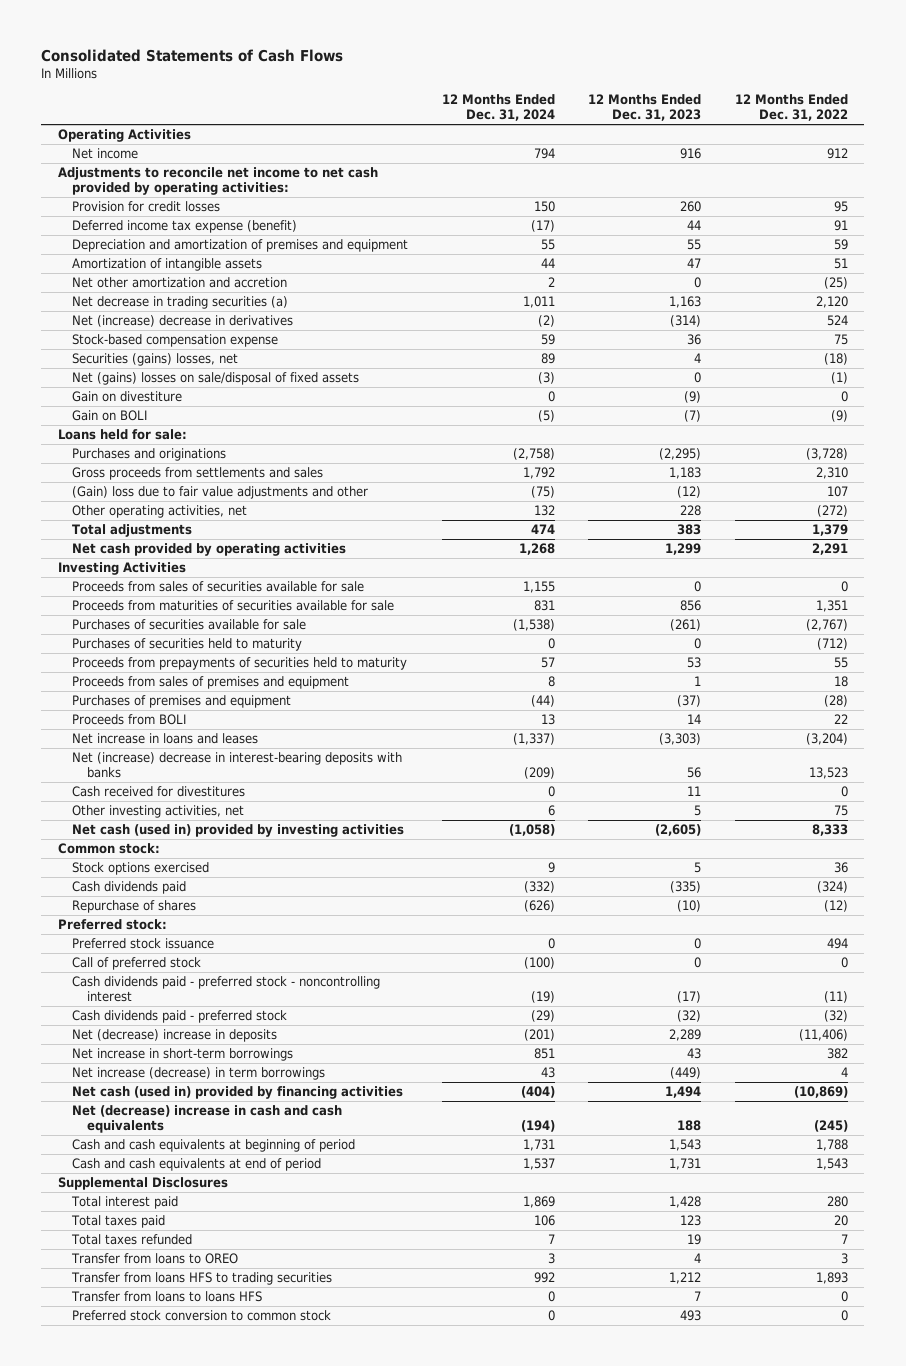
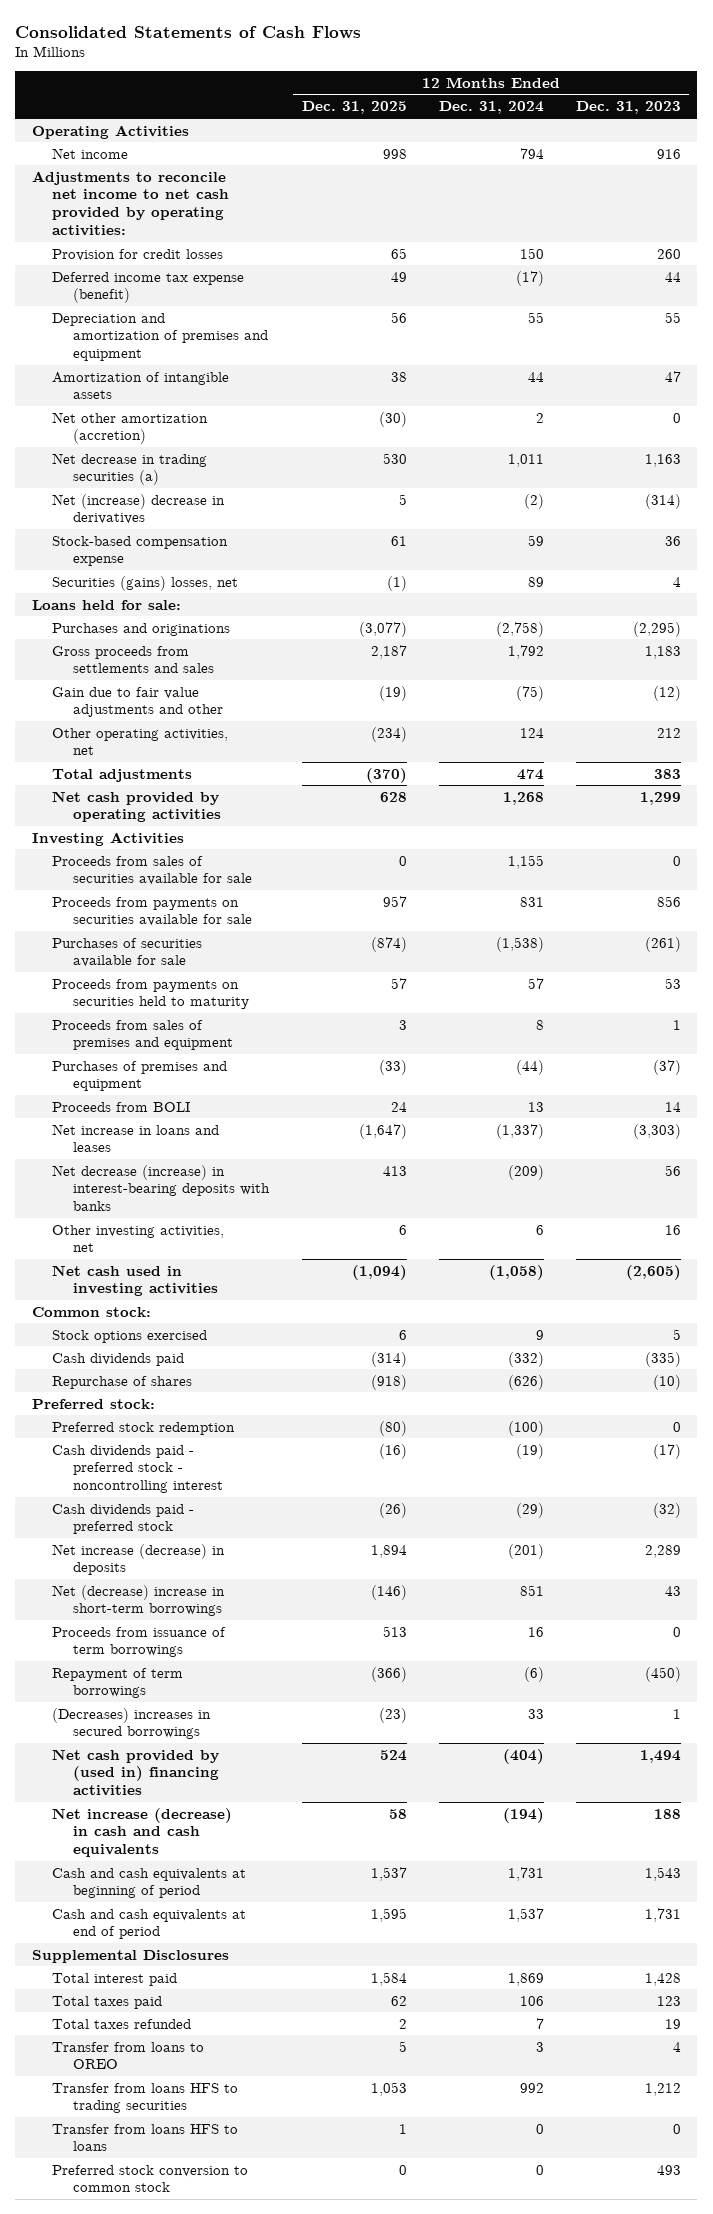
[734,94,848,122] 12 Months Ended Dec. 31, 2022 -> none
none -> [301,101,407,115] Dec. 31, 2025
[72,276,288,288] Net other amortization and accretion -> [52,411,209,445] Net other amortization (accretion)
[72,371,360,385] Net (gains) losses on sale/disposal of fixed assets -> none
[72,390,183,402] Gain on divestiture -> none
[72,409,148,421] Gain on BOLI -> none
[72,485,369,499] (Gain) loss due to fair value adjustments and other -> [52,686,224,718] Gain due to fair value adjustments and other
[533,504,555,516] 132 -> [519,727,544,738] 124
[680,504,702,516] 228 -> [657,727,682,738] 212
[72,599,395,611] Proceeds from maturities of securities available for sale -> [52,896,253,927] Proceeds from payments on securities available for sale
[72,637,303,651] Purchases of securities held to maturity -> none
[72,656,408,670] Proceeds from prepayments of securities held to maturity -> [52,978,250,1010] Proceeds from payments on securities held to maturity
[72,785,246,797] Cash received for divestitures -> none
[72,751,403,779] Net (increase) decrease in interest-bearing deposits with banks -> [52,1164,271,1212] Net decrease (increase) in interest-bearing deposits with banks
[694,804,702,816] 5 -> [665,1224,682,1235] 16
[72,823,405,837] Net cash (used in) provided by investing activities -> [52,1264,219,1297] Net cash used in investing activities
[72,937,215,949] Preferred stock issuance -> none
[72,956,202,970] Call of preferred stock -> [52,1421,236,1435] Preferred stock redemption
[72,1066,326,1080] Net increase (decrease) in term borrowings -> none
[72,1028,278,1042] Net (decrease) increase in deposits -> [52,1543,226,1576] Net increase (decrease) in deposits
[72,1047,294,1061] Net increase in short-term borrowings -> [52,1584,226,1617] Net (decrease) increase in short-term borrowings
none -> [52,1626,227,1658] Proceeds from issuance of term borrowings
none -> [52,1667,184,1699] Repayment of term borrowings
none -> [52,1707,212,1740] (Decreases) increases in secured borrowings
[72,1085,404,1099] Net cash (used in) provided by financing activities -> [52,1748,220,1797] Net cash provided by (used in) financing activities
[72,1104,343,1134] Net (decrease) increase in cash and cash equivalents -> [52,1807,233,1858] Net increase (decrease) in cash and cash equivalents
[71,1290,263,1302] Transfer from loans to loans HFS -> [52,2123,239,2152] Transfer from loans HFS to loans
[694,1290,702,1301] 7 -> [673,2123,682,2134] 0

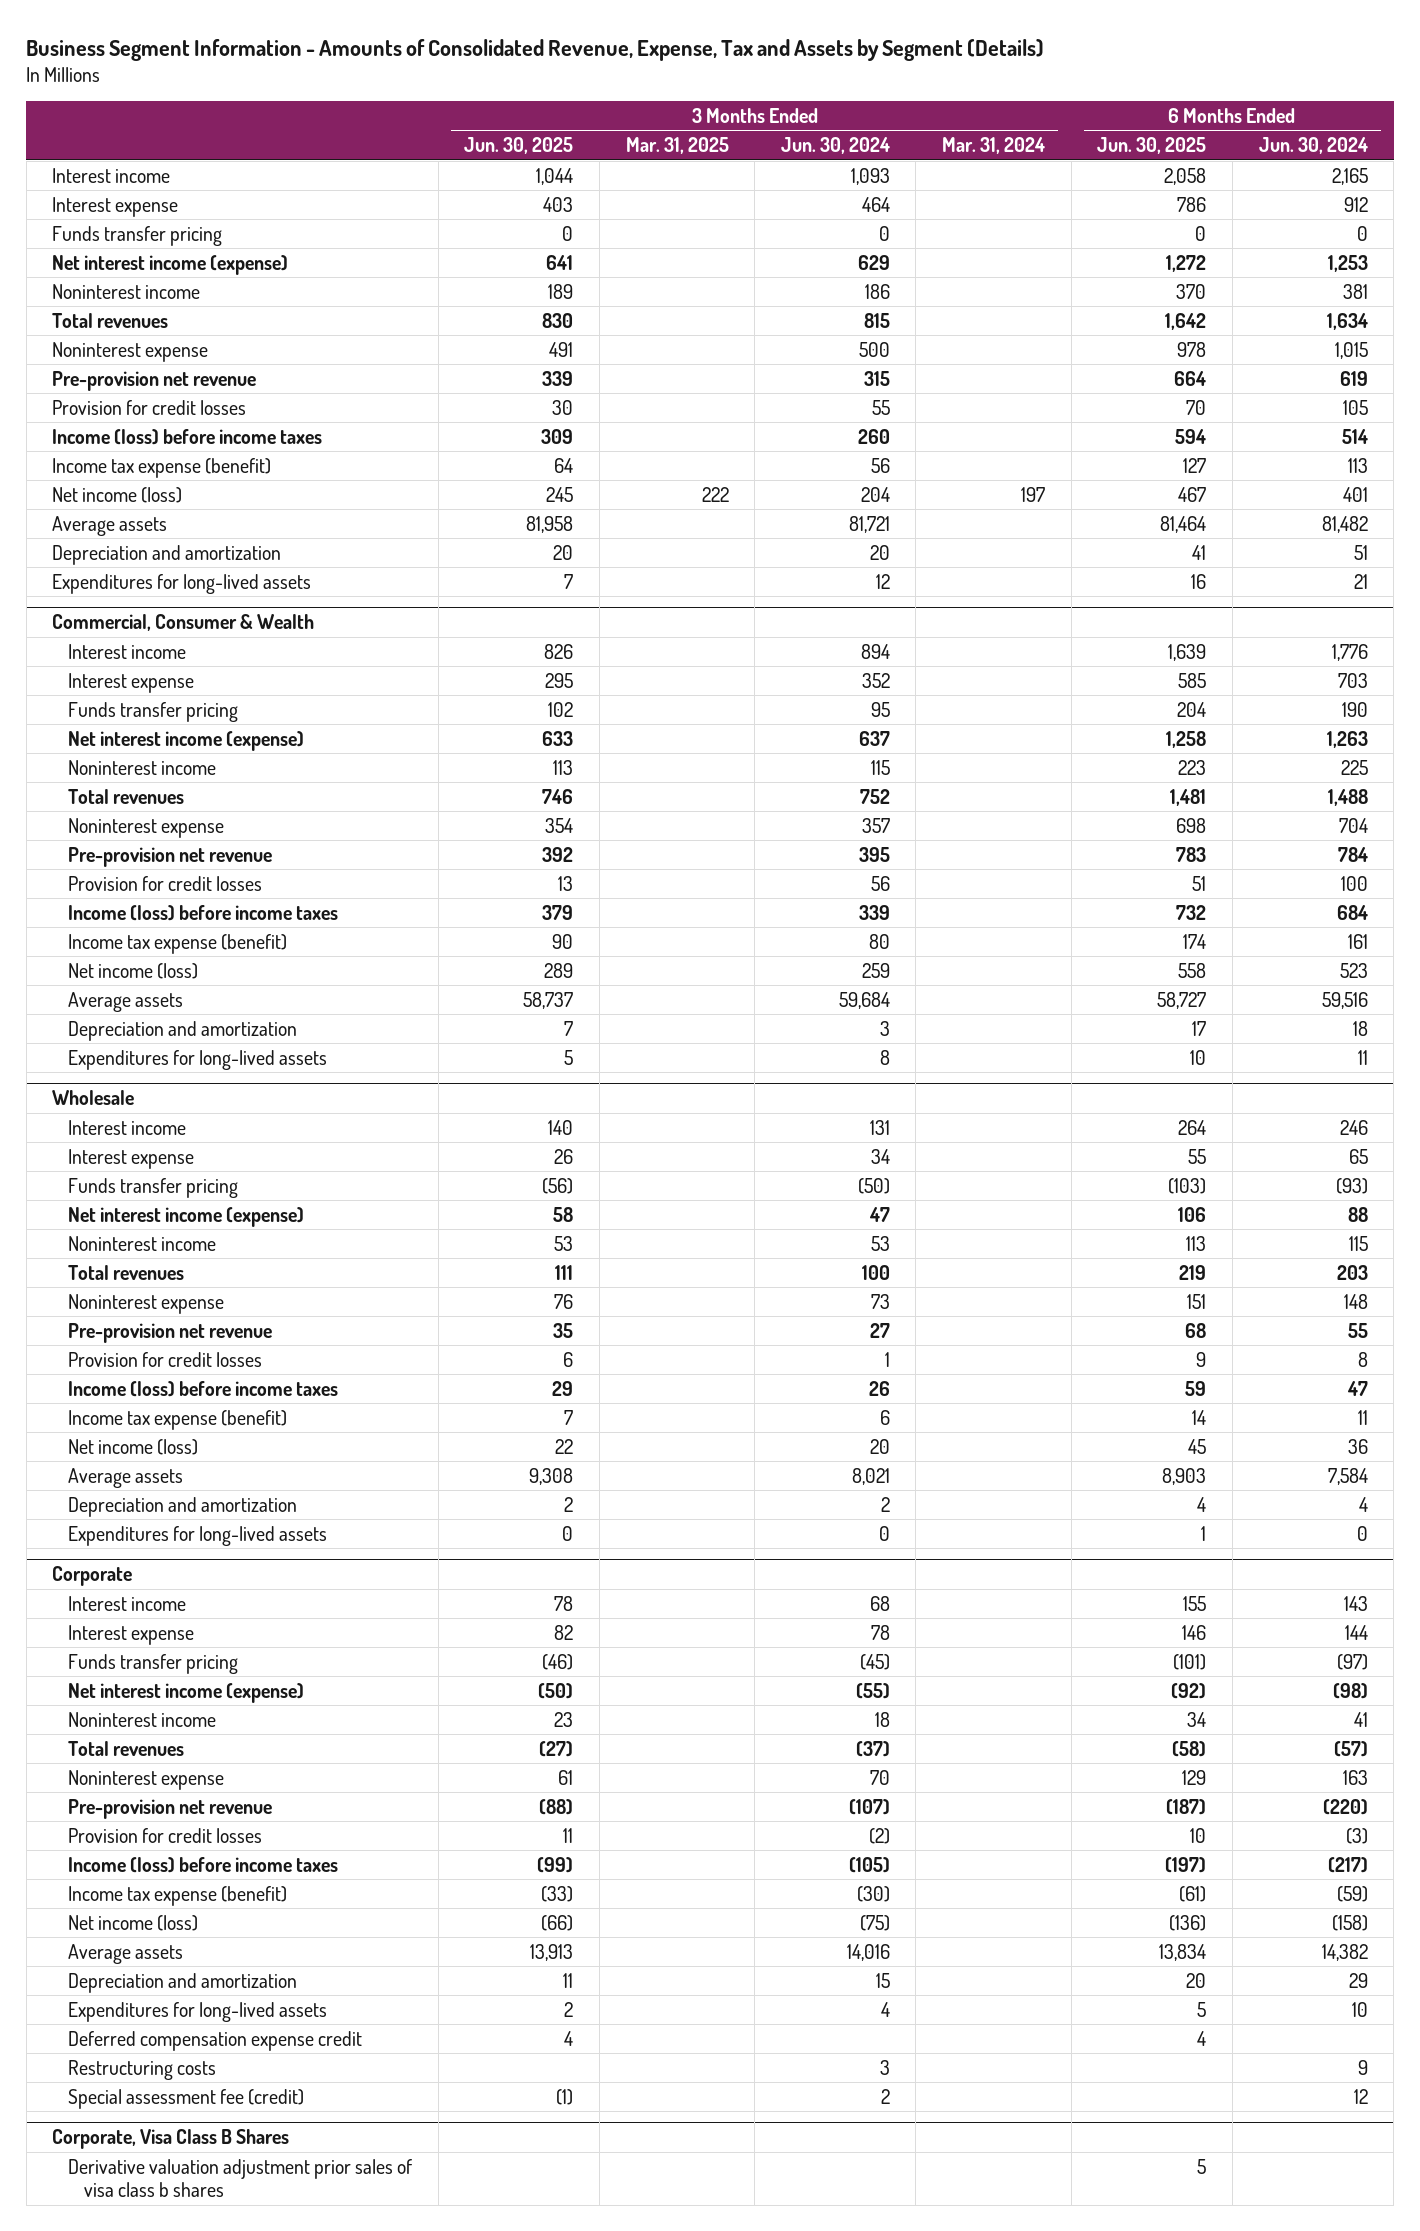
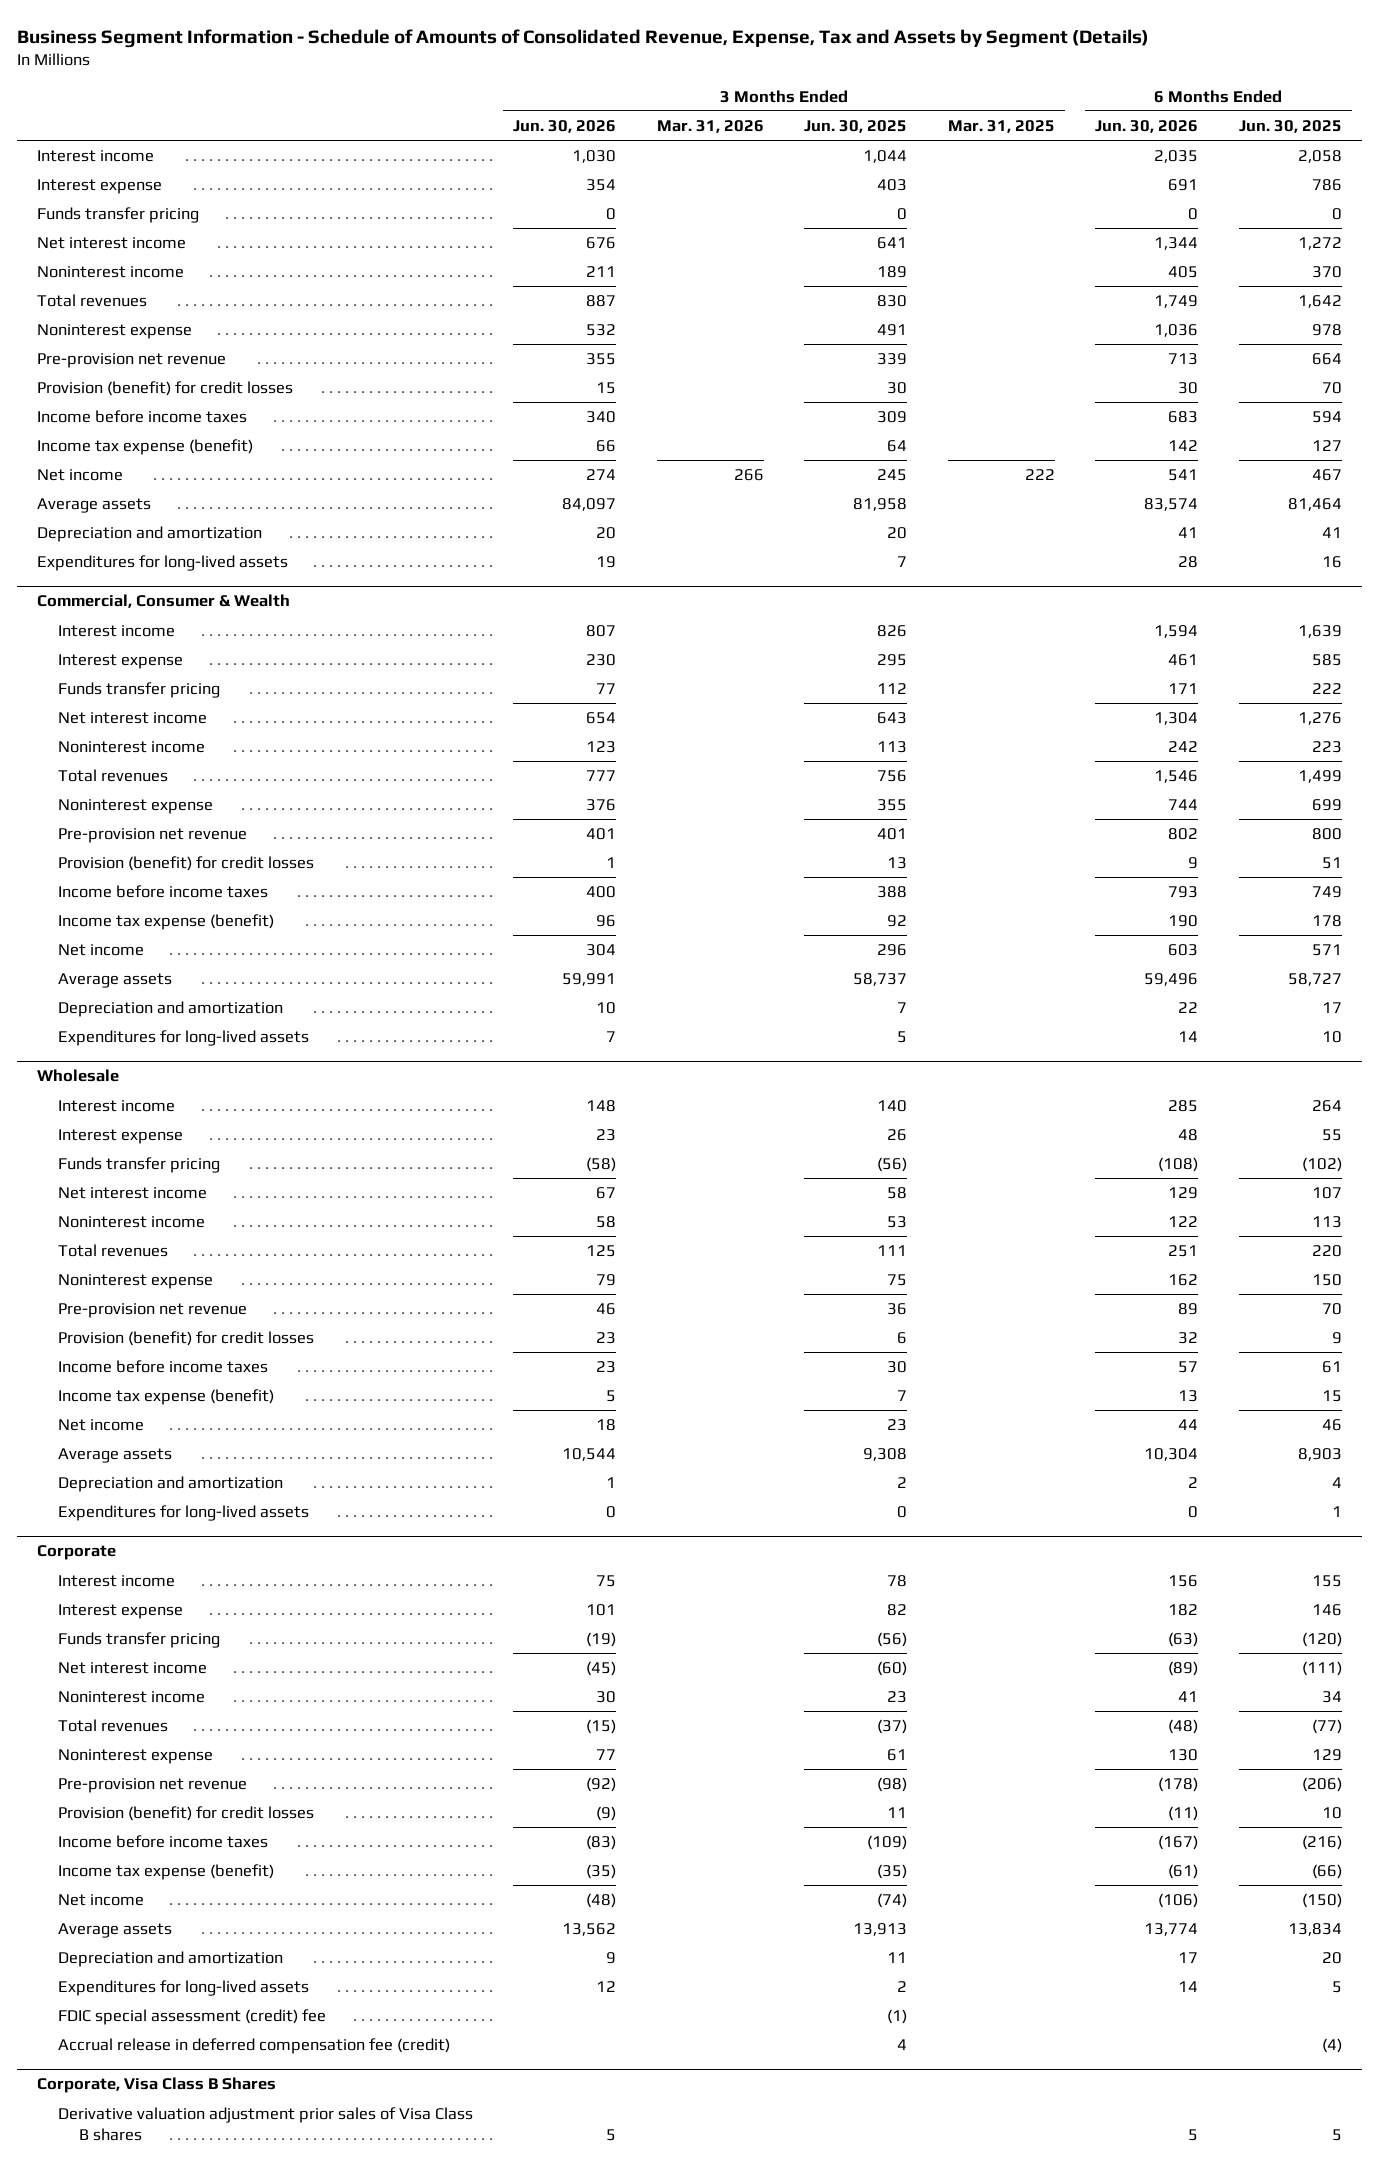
[26,38,1045,61] Business Segment Information - Amounts of Consolidated Revenue, Expense, Tax and Assets by Segment (Details) -> [16,28,1149,48] Business Segment Information - Schedule of Amounts of Consolidated Revenue, Expense, Tax and Assets by Segment (Details)
[780,137,890,155] Jun. 30, 2024 -> none
[942,137,1046,155] Mar. 31, 2024 -> none
[1258,137,1368,155] Jun. 30, 2024 -> none
none -> [513,119,617,133] Jun. 30, 2026
none -> [656,119,764,133] Mar. 31, 2026
none -> [1095,119,1199,133] Jun. 30, 2026
[52,254,289,275] Net interest income (expense) -> [36,237,186,250] Net interest income
[52,399,247,415] Provision for credit losses -> [36,381,293,397] Provision (benefit) for credit losses
[52,428,323,445] Income (loss) before income taxes -> [36,410,247,424] Income before income taxes
[52,486,183,503] Net income (loss) -> [36,469,123,482] Net income
[548,701,574,717] 102 -> [877,683,908,695] 112
[1177,701,1207,717] 204 -> [1311,683,1342,695] 222
[67,730,304,751] Net interest income (expense) -> [57,712,207,725] Net interest income
[542,730,574,746] 633 -> [877,712,908,725] 643
[1166,730,1207,748] 1,258 -> [1297,712,1342,726] 1,276
[542,788,574,804] 746 -> [877,770,908,783] 756
[1170,788,1207,806] 1,481 -> [1297,770,1342,784] 1,499
[545,817,574,833] 354 -> [877,799,908,812] 355
[1176,817,1207,833] 698 -> [1311,799,1342,812] 699
[542,846,574,862] 392 -> [877,828,908,841] 401
[1176,846,1207,862] 783 -> [1311,828,1342,841] 800
[67,875,262,891] Provision for credit losses -> [57,856,314,872] Provision (benefit) for credit losses
[67,904,338,921] Income (loss) before income taxes -> [57,885,268,899] Income before income taxes
[542,904,574,920] 379 -> [877,886,908,899] 388
[1176,904,1207,920] 732 -> [1311,886,1342,899] 749
[552,933,574,949] 90 -> [887,915,908,928] 92
[1183,933,1207,949] 174 -> [1311,915,1342,928] 178
[67,962,198,979] Net income (loss) -> [57,944,144,957] Net income
[544,962,574,978] 289 -> [877,944,908,957] 296
[1178,962,1207,978] 558 -> [1311,944,1342,957] 571
[1168,1177,1207,1194] (103) -> [1301,1157,1342,1173] (102)
[67,1206,304,1227] Net interest income (expense) -> [57,1187,207,1200] Net interest income
[1178,1206,1207,1222] 106 -> [1311,1187,1342,1200] 107
[1179,1264,1207,1280] 219 -> [1311,1245,1342,1258] 220
[554,1293,574,1309] 76 -> [887,1274,908,1287] 75
[1187,1293,1207,1309] 151 -> [1311,1274,1342,1287] 150
[553,1322,574,1338] 35 -> [887,1303,908,1316] 36
[1185,1322,1207,1338] 68 -> [1321,1303,1342,1316] 70
[67,1351,262,1367] Provision for credit losses -> [57,1331,314,1347] Provision (benefit) for credit losses
[67,1380,338,1397] Income (loss) before income taxes -> [57,1360,268,1374] Income before income taxes
[552,1380,574,1396] 29 -> [887,1361,908,1374] 30
[1185,1380,1207,1396] 59 -> [1321,1361,1342,1374] 61
[1192,1409,1207,1425] 14 -> [1321,1390,1342,1403] 15
[67,1438,198,1455] Net income (loss) -> [57,1419,144,1432] Net income
[555,1438,574,1454] 22 -> [887,1419,908,1432] 23
[1188,1438,1207,1454] 45 -> [1321,1419,1342,1432] 46
[542,1653,574,1670] (46) -> [877,1632,908,1648] (56)
[1173,1653,1207,1670] (101) -> [1301,1632,1342,1648] (120)
[67,1682,304,1703] Net interest income (expense) -> [57,1662,207,1675] Net interest income
[538,1682,574,1699] (50) -> [877,1661,908,1677] (60)
[1171,1682,1207,1699] (92) -> [1301,1661,1342,1677] (111)
[539,1740,574,1757] (27) -> [877,1719,908,1735] (37)
[1172,1740,1207,1757] (58) -> [1311,1719,1342,1735] (77)
[539,1798,574,1815] (88) -> [877,1777,908,1793] (98)
[1166,1798,1207,1815] (187) -> [1301,1777,1342,1793] (206)
[67,1827,262,1843] Provision for credit losses -> [57,1806,314,1822] Provision (benefit) for credit losses
[67,1856,338,1873] Income (loss) before income taxes -> [57,1835,268,1849] Income before income taxes
[537,1856,574,1873] (99) -> [867,1835,908,1851] (109)
[1165,1856,1207,1873] (197) -> [1301,1835,1342,1851] (216)
[541,1885,574,1902] (33) -> [877,1864,908,1880] (35)
[1179,1885,1207,1902] (61) -> [1311,1864,1342,1880] (66)
[67,1914,198,1931] Net income (loss) -> [57,1894,144,1907] Net income
[541,1914,574,1931] (66) -> [877,1893,908,1909] (74)
[1169,1914,1207,1931] (136) -> [1301,1893,1342,1909] (150)
[67,2030,362,2051] Deferred compensation expense credit -> none
[67,2059,216,2080] Restructuring costs -> none
[67,2088,304,2109] Special assessment fee (credit) -> [57,2009,326,2026] FDIC special assessment (credit) fee
none -> [57,2038,450,2055] Accrual release in deferred compensation fee (credit)
[67,2158,412,2198] Derivative valuation adjustment prior sales of visa class b shares -> [57,2107,473,2141] Derivative valuation adjustment prior sales of Visa Class B shares

